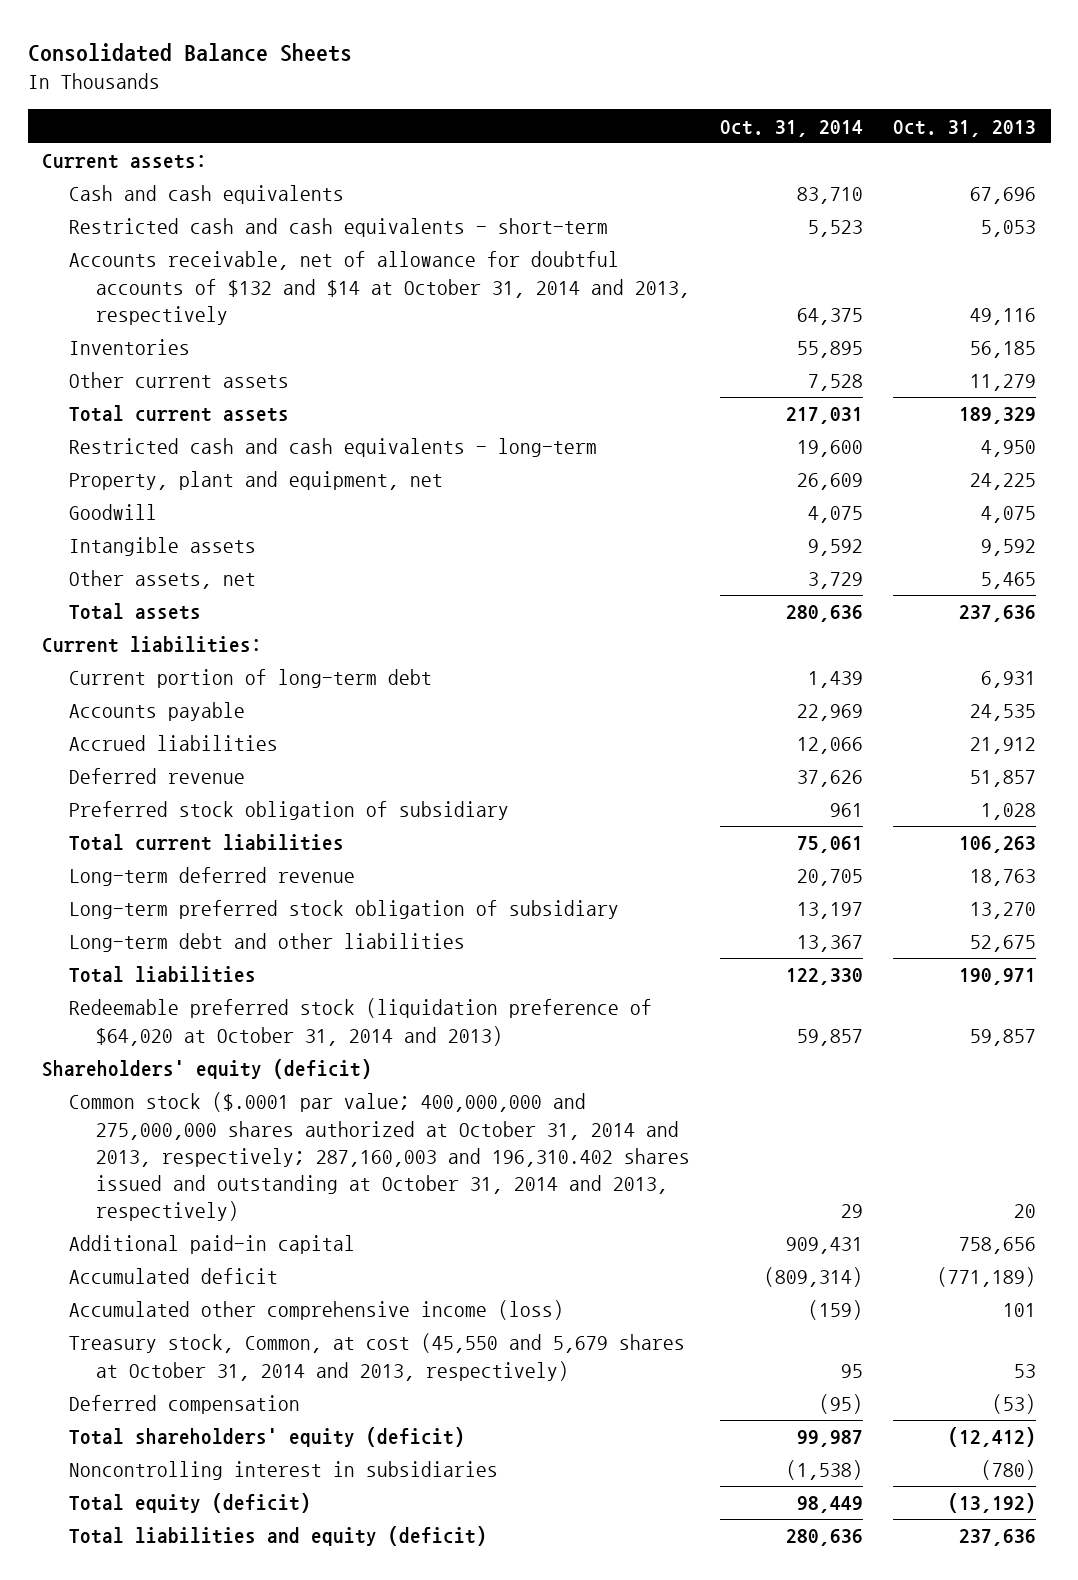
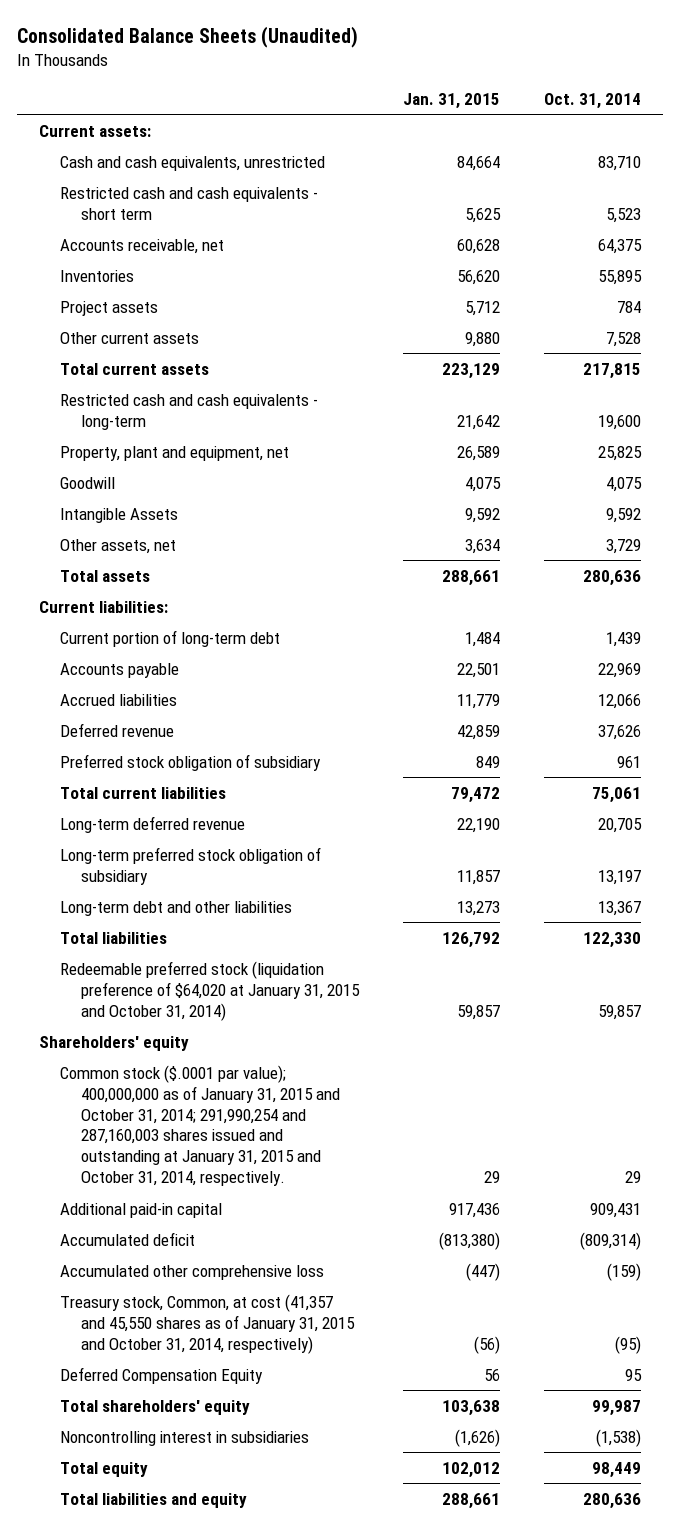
[27,42,352,62] Consolidated Balance Sheets -> [16,26,358,49] Consolidated Balance Sheets (Unaudited)
[892,119,1036,137] Oct. 31, 2013 -> none
none -> [403,92,501,109] Jan. 31, 2015
[69,185,345,205] Cash and cash equivalents -> [60,155,326,171] Cash and cash equivalents, unrestricted
[69,218,609,238] Restricted cash and cash equivalents - short-term -> [60,186,319,220] Restricted cash and cash equivalents - short term
[69,251,690,325] Accounts receivable, net of allowance for doubtful accounts of $132 and $14 at October 31, 2014 and 2013, respectively -> [60,238,225,254] Accounts receivable, net
none -> [60,300,159,316] Project assets
[785,407,863,425] 217,031 -> [583,362,642,379] 217,815
[796,473,863,491] 26,609 -> [598,445,643,461] 25,825
[69,537,257,557] Intangible assets -> [60,507,179,523] Intangible Assets
[69,998,653,1046] Redeemable preferred stock (liquidation preference of $64,020 at October 31, 2014 and 2013) -> [60,960,361,1021] Redeemable preferred stock (liquidation preference of $64,020 at January 31, 2015 and October 31, 2014)
[42,1059,373,1080] Shareholders' equity (deficit) -> [38,1035,189,1051] Shareholders' equity
[69,1092,690,1222] Common stock ($.0001 par value; 400,000,000 and 275,000,000 shares authorized at October 31, 2014 and 2013, respectively; 287,160,003 and 196,310.402 shares issued and outstanding at October 31, 2014 and 2013, respectively) -> [60,1064,341,1187] Common stock ($.0001 par value); 400,000,000 as of January 31, 2015 and October 31, 2014; 291,990,254 and 287,160,003 shares issued and outstanding at January 31, 2015 and October 31, 2014, respectively.
[69,1300,565,1321] Accumulated other comprehensive income (loss) -> [60,1264,325,1280] Accumulated other comprehensive loss
[69,1333,686,1381] Treasury stock, Common, at cost (45,550 and 5,679 shares at October 31, 2014 and 2013, respectively) -> [60,1293,356,1354] Treasury stock, Common, at cost (41,357 and 45,550 shares as of January 31, 2015 and October 31, 2014, respectively)
[840,1363,863,1378] 95 -> [615,1335,642,1354] (95)
[69,1395,301,1415] Deferred compensation -> [60,1366,264,1384] Deferred Compensation Equity
[818,1394,863,1415] (95) -> [625,1368,643,1381] 95
[69,1427,466,1448] Total shareholders' equity (deficit) -> [60,1399,251,1415] Total shareholders' equity
[69,1493,312,1514] Total equity (deficit) -> [60,1461,149,1477] Total equity
[69,1526,488,1547] Total liabilities and equity (deficit) -> [60,1492,248,1508] Total liabilities and equity

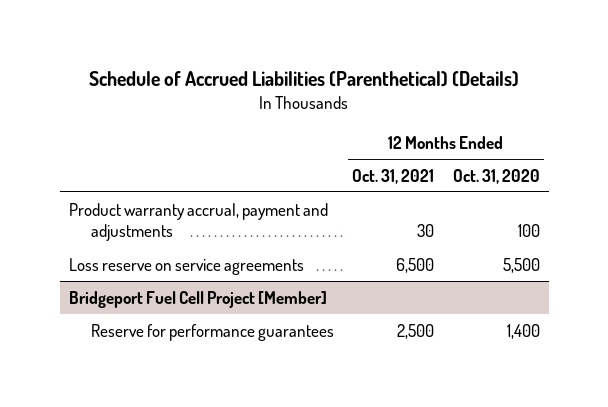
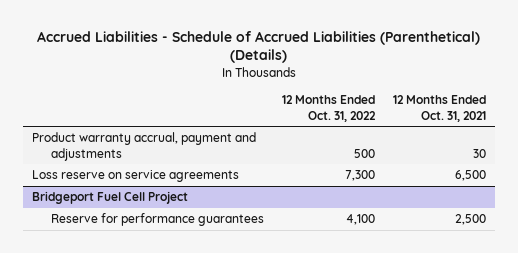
[89,71,520,88] Schedule of Accrued Liabilities (Parenthetical) (Details) -> [36,30,480,64] Accrued Liabilities - Schedule of Accrued Liabilities (Parenthetical) (Details)
[452,168,540,184] Oct. 31, 2020 -> none
none -> [282,95,377,122] 12 Months Ended Oct. 31, 2022
[68,290,327,308] Bridgeport Fuel Cell Project [Member] -> [31,191,188,205] Bridgeport Fuel Cell Project

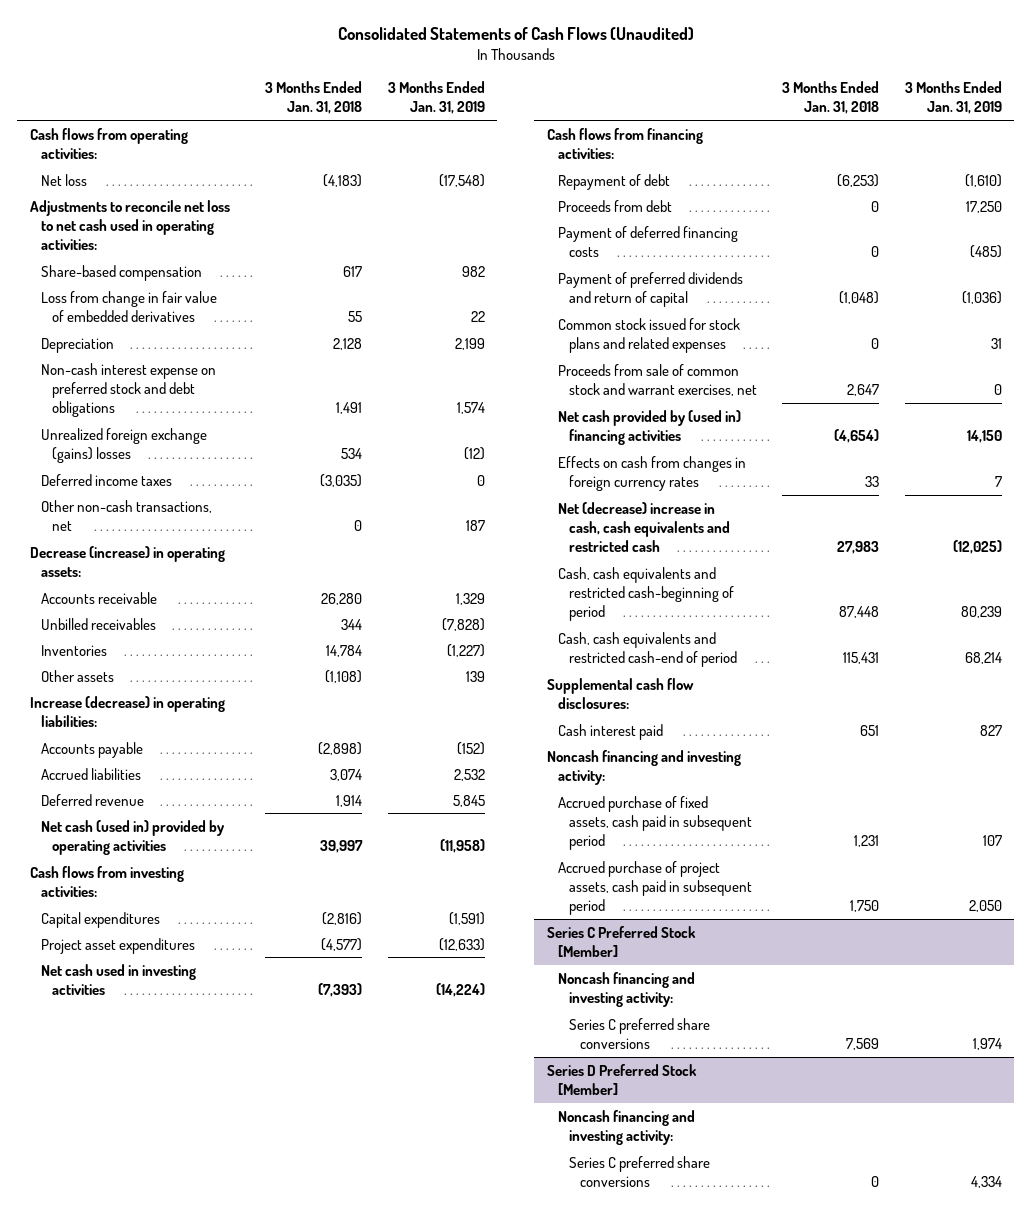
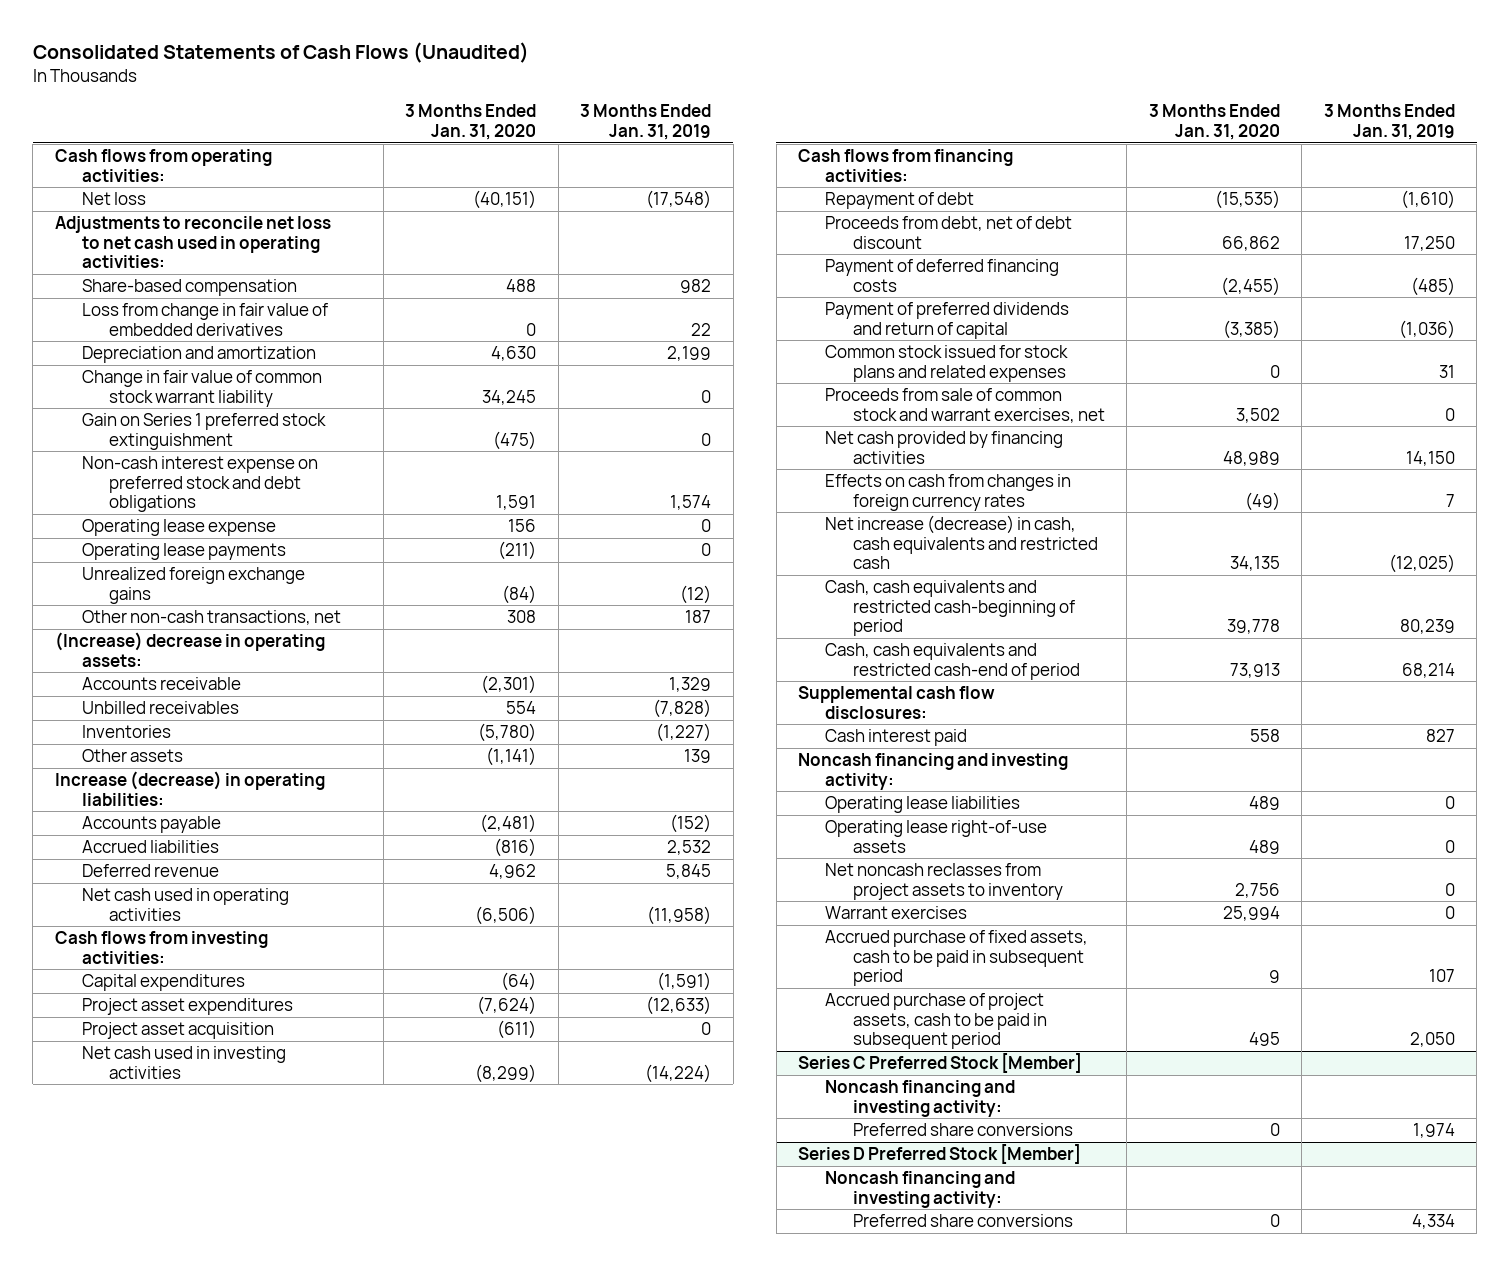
[265,81,363,115] 3 Months Ended Jan. 31, 2018 -> none
none -> [405,104,537,141] 3 Months Ended Jan. 31, 2020
[40,337,114,353] Depreciation -> [82,346,317,364] Depreciation and amortization
none -> [82,370,323,407] Change in fair value of common stock warrant liability
none -> [82,413,327,450] Gain on Series 1 preferred stock extinguishment
[40,473,172,486] Deferred income taxes -> none
none -> [82,519,277,537] Operating lease expense
none -> [82,543,287,561] Operating lease payments
[40,427,207,463] Unrealized foreign exchange (gains) losses -> [82,567,306,604] Unrealized foreign exchange gains
[29,545,225,577] Decrease (increase) in operating assets: -> [54,632,325,667] (Increase) decrease in operating assets:
[40,819,225,855] Net cash (used in) provided by operating activities -> [82,888,290,921] Net cash used in operating activities
none -> [82,1022,275,1040] Project asset acquisition
[557,199,672,212] Proceeds from debt -> [825,216,1073,249] Proceeds from debt, net of debt discount
[557,409,741,445] Net cash provided by (used in) financing activities -> [825,431,1064,464] Net cash provided by financing activities
[557,501,731,552] Net (decrease) increase in cash, cash equivalents and restricted cash -> [825,515,1098,570] Net increase (decrease) in cash, cash equivalents and restricted cash
none -> [825,796,1021,814] Operating lease liabilities
none -> [825,820,1048,853] Operating lease right-of-use assets
none -> [825,863,1063,900] Net noncash reclasses from project assets to inventory
none -> [825,906,968,920] Warrant exercises
[557,795,753,850] Accrued purchase of fixed assets, cash paid in subsequent period -> [825,930,1089,987] Accrued purchase of fixed assets, cash to be paid in subsequent period
[557,860,753,915] Accrued purchase of project assets, cash paid in subsequent period -> [825,993,1047,1050] Accrued purchase of project assets, cash to be paid in subsequent period
[569,1017,711,1049] Series C preferred share conversions -> [852,1123,1073,1137] Preferred share conversions
[569,1155,711,1187] Series C preferred share conversions -> [852,1214,1073,1228] Preferred share conversions

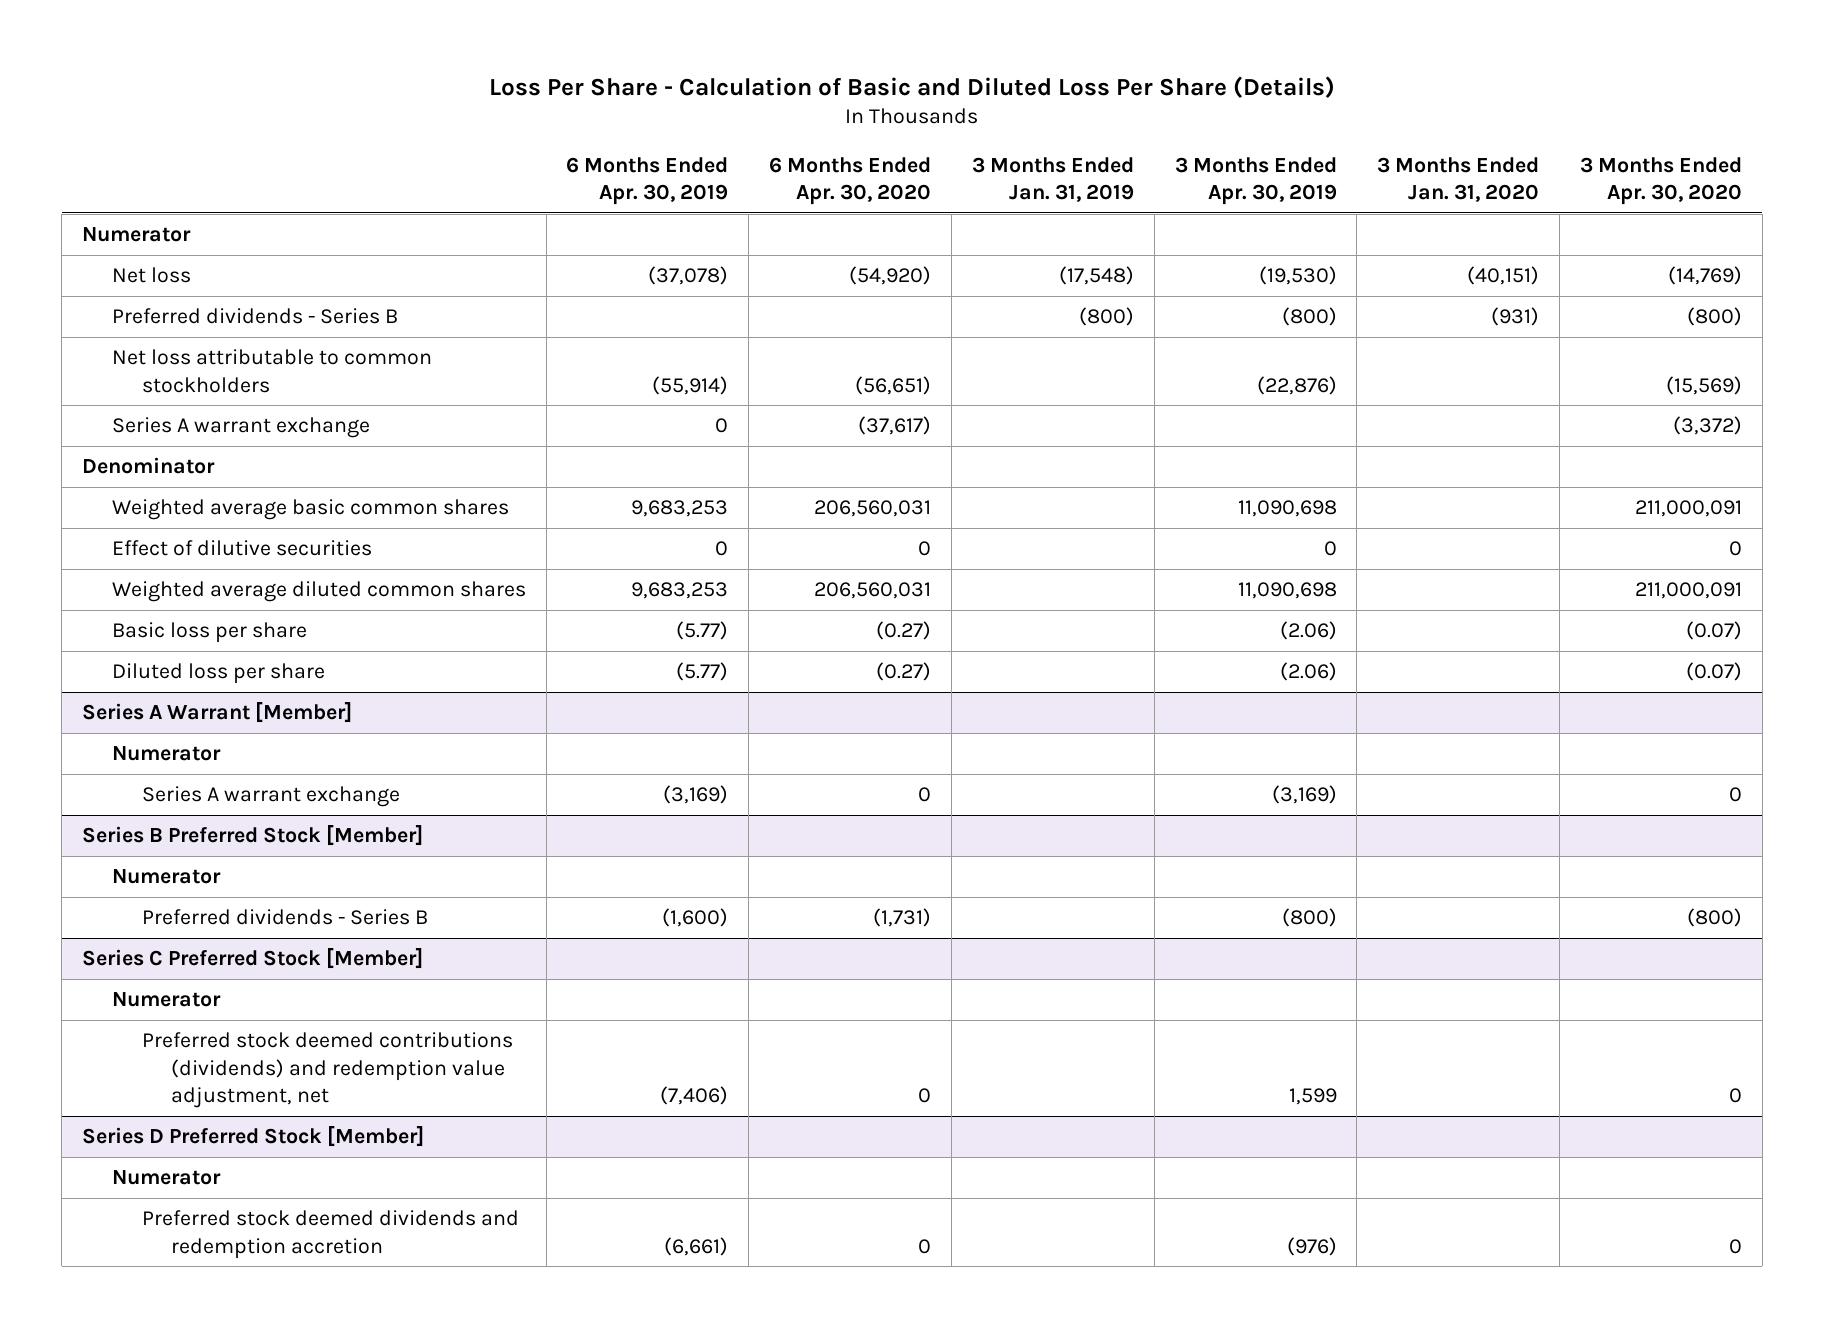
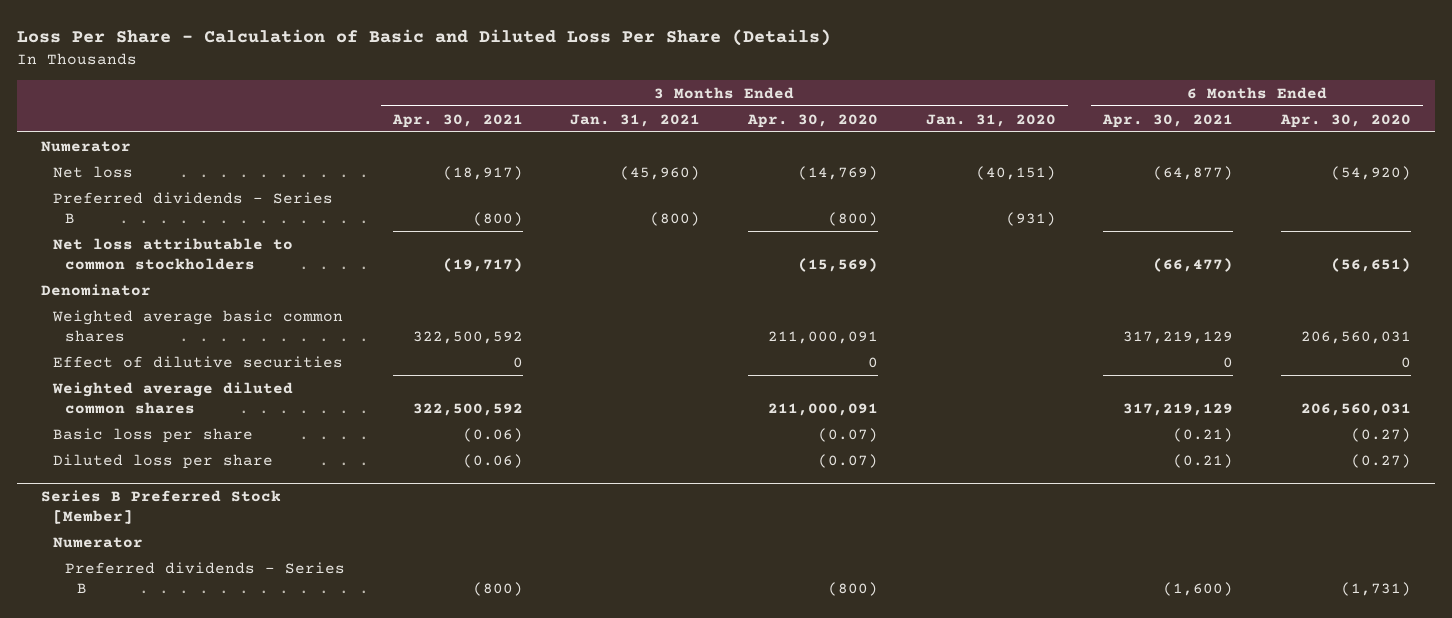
[566,156,729,206] 6 Months Ended Apr. 30, 2019 -> none
[971,156,1134,203] 3 Months Ended Jan. 31, 2019 -> none
[1174,156,1337,206] 3 Months Ended Apr. 30, 2019 -> none
none -> [391,113,523,128] Apr. 30, 2021
none -> [570,113,701,127] Jan. 31, 2021
none -> [1102,113,1234,128] Apr. 30, 2021
[111,417,370,439] Series A warrant exchange -> none
[81,702,352,724] Series A Warrant [Member] -> none
[111,746,221,762] Numerator -> none
[141,786,400,808] Series A warrant exchange -> none
[81,948,423,970] Series C Preferred Stock [Member] -> none
[111,992,221,1008] Numerator -> none
[141,1032,513,1109] Preferred stock deemed contributions (dividends) and redemption value adjustment, net -> none
[81,1126,424,1148] Series D Preferred Stock [Member] -> none
[111,1170,221,1186] Numerator -> none
[141,1210,519,1259] Preferred stock deemed dividends and redemption accretion -> none

